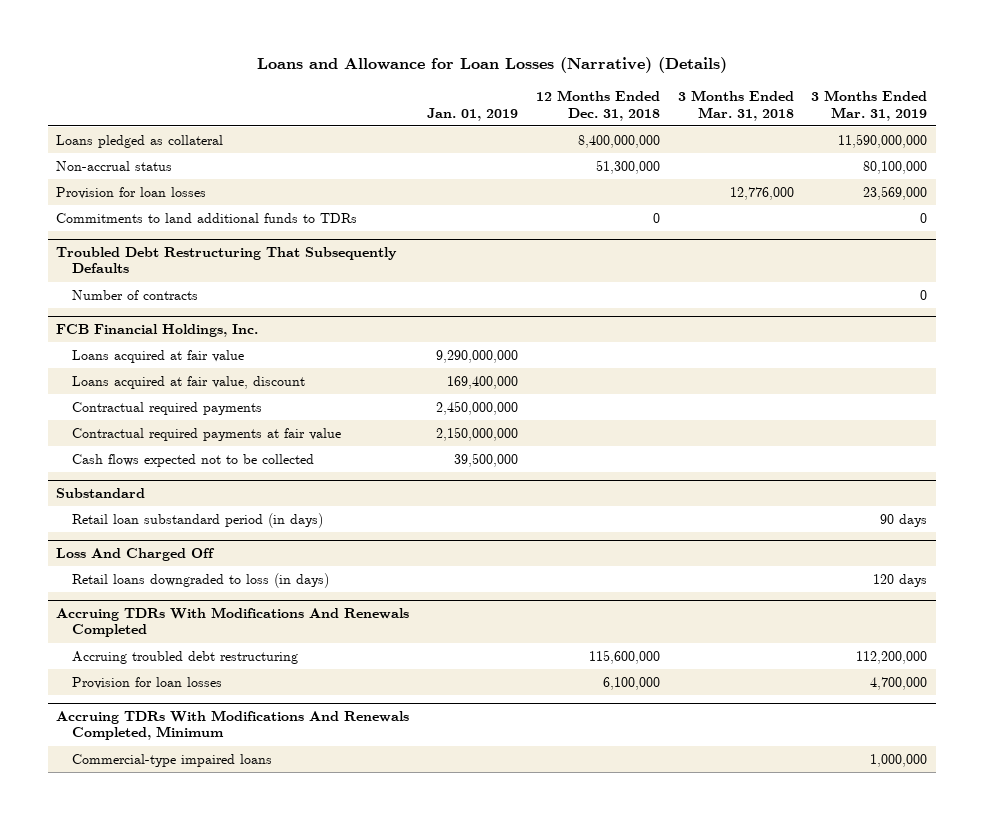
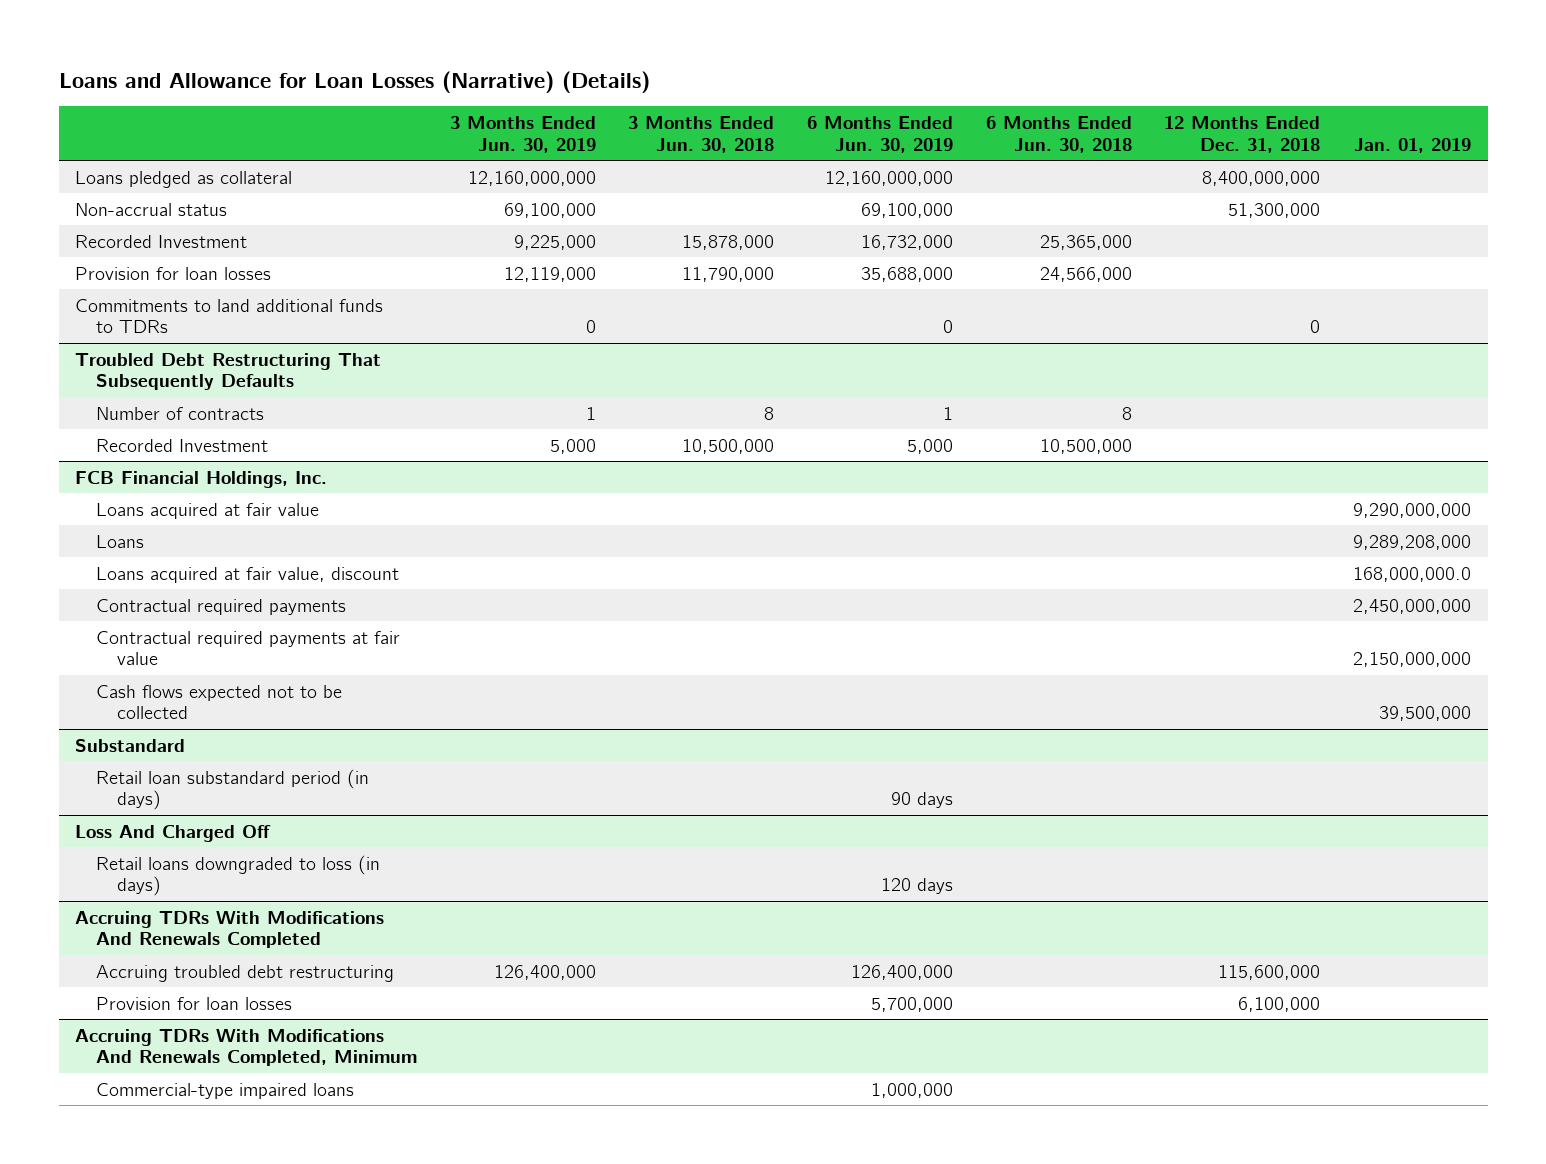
[677,90,794,121] 3 Months Ended Mar. 31, 2018 -> none
[811,90,928,121] 3 Months Ended Mar. 31, 2019 -> none
none -> [449,115,596,153] 3 Months Ended Jun. 30, 2019
none -> [628,115,775,153] 3 Months Ended Jun. 30, 2018
none -> [807,115,954,153] 6 Months Ended Jun. 30, 2019
none -> [985,115,1132,153] 6 Months Ended Jun. 30, 2018
none -> [75,234,248,248] Recorded Investment
none -> [96,438,269,452] Recorded Investment
none -> [96,534,145,548] Loans
[447,375,519,389] 169,400,000 -> [1353,566,1472,582] 168,000,000.0

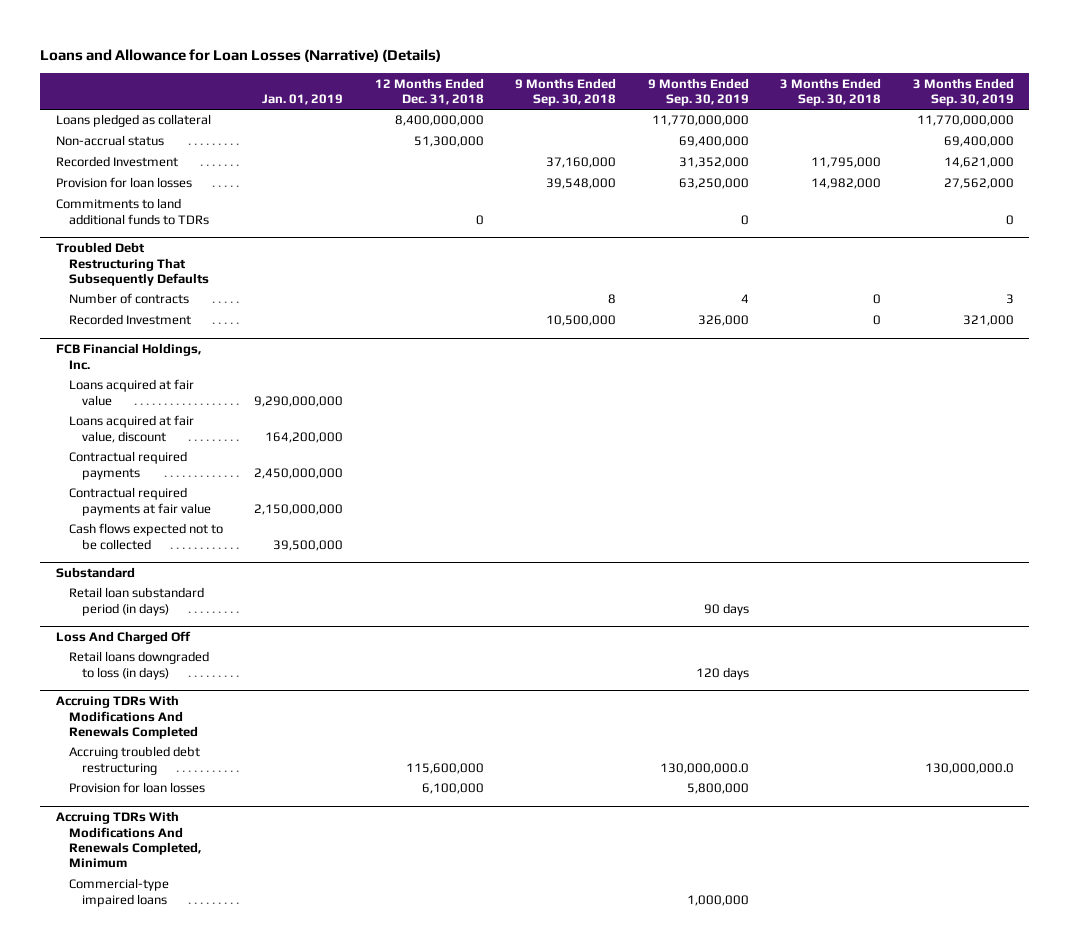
[449,115,596,153] 3 Months Ended Jun. 30, 2019 -> none
[628,115,775,153] 3 Months Ended Jun. 30, 2018 -> none
[807,115,954,153] 6 Months Ended Jun. 30, 2019 -> none
[985,115,1132,153] 6 Months Ended Jun. 30, 2018 -> none
none -> [515,77,617,107] 9 Months Ended Sep. 30, 2018
none -> [647,77,749,107] 9 Months Ended Sep. 30, 2019
none -> [780,77,882,107] 3 Months Ended Sep. 30, 2018
none -> [912,77,1014,107] 3 Months Ended Sep. 30, 2019
[96,534,145,548] Loans -> none
[1353,566,1472,582] 168,000,000.0 -> [265,431,344,443] 164,200,000

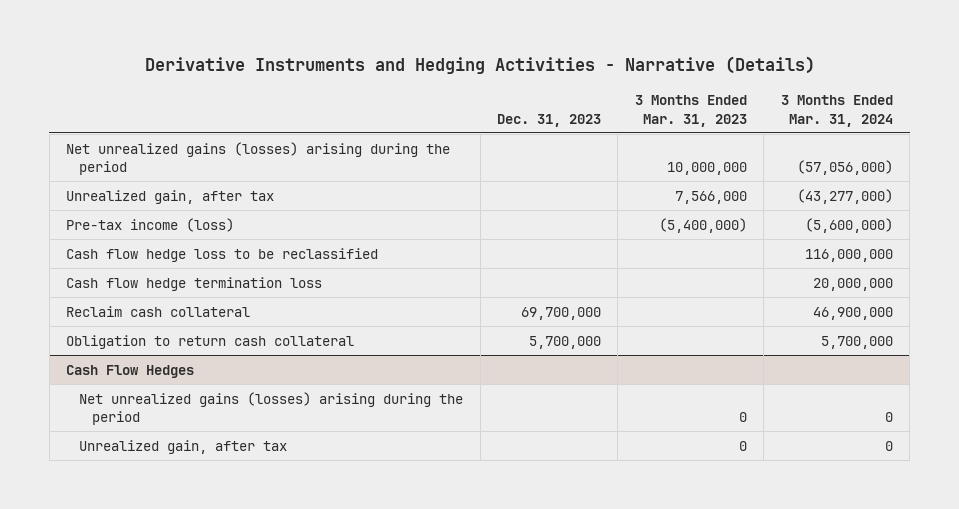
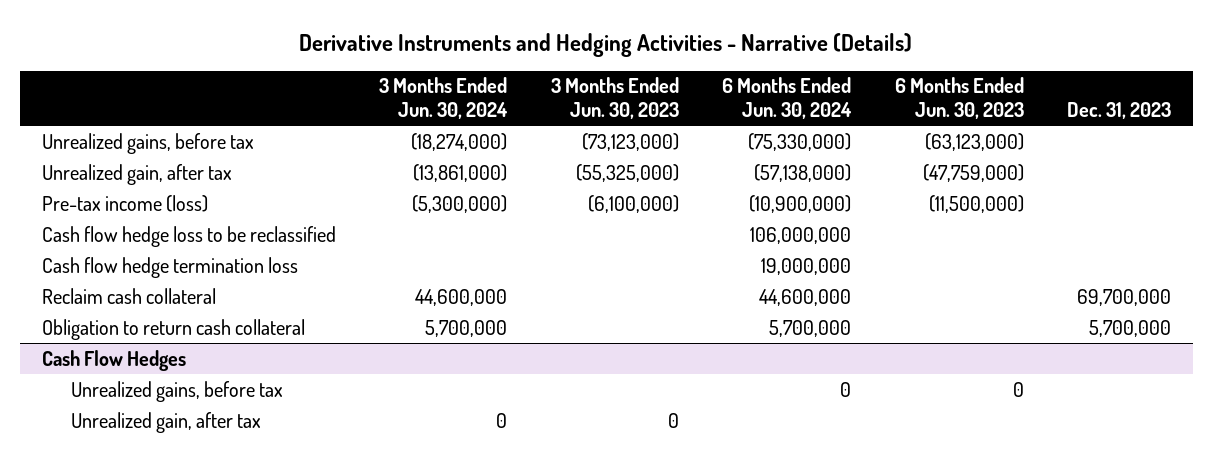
[634,95,747,127] 3 Months Ended Mar. 31, 2023 -> none
[780,95,893,127] 3 Months Ended Mar. 31, 2024 -> none
none -> [379,77,509,120] 3 Months Ended Jun. 30, 2024
none -> [550,77,679,120] 3 Months Ended Jun. 30, 2023
none -> [722,77,853,120] 6 Months Ended Jun. 30, 2024
none -> [894,77,1024,120] 6 Months Ended Jun. 30, 2023
[66,141,451,175] Net unrealized gains (losses) arising during the period -> [41,132,254,154] Unrealized gains, before tax
[79,391,464,425] Net unrealized gains (losses) arising during the period -> [71,380,284,402] Unrealized gains, before tax

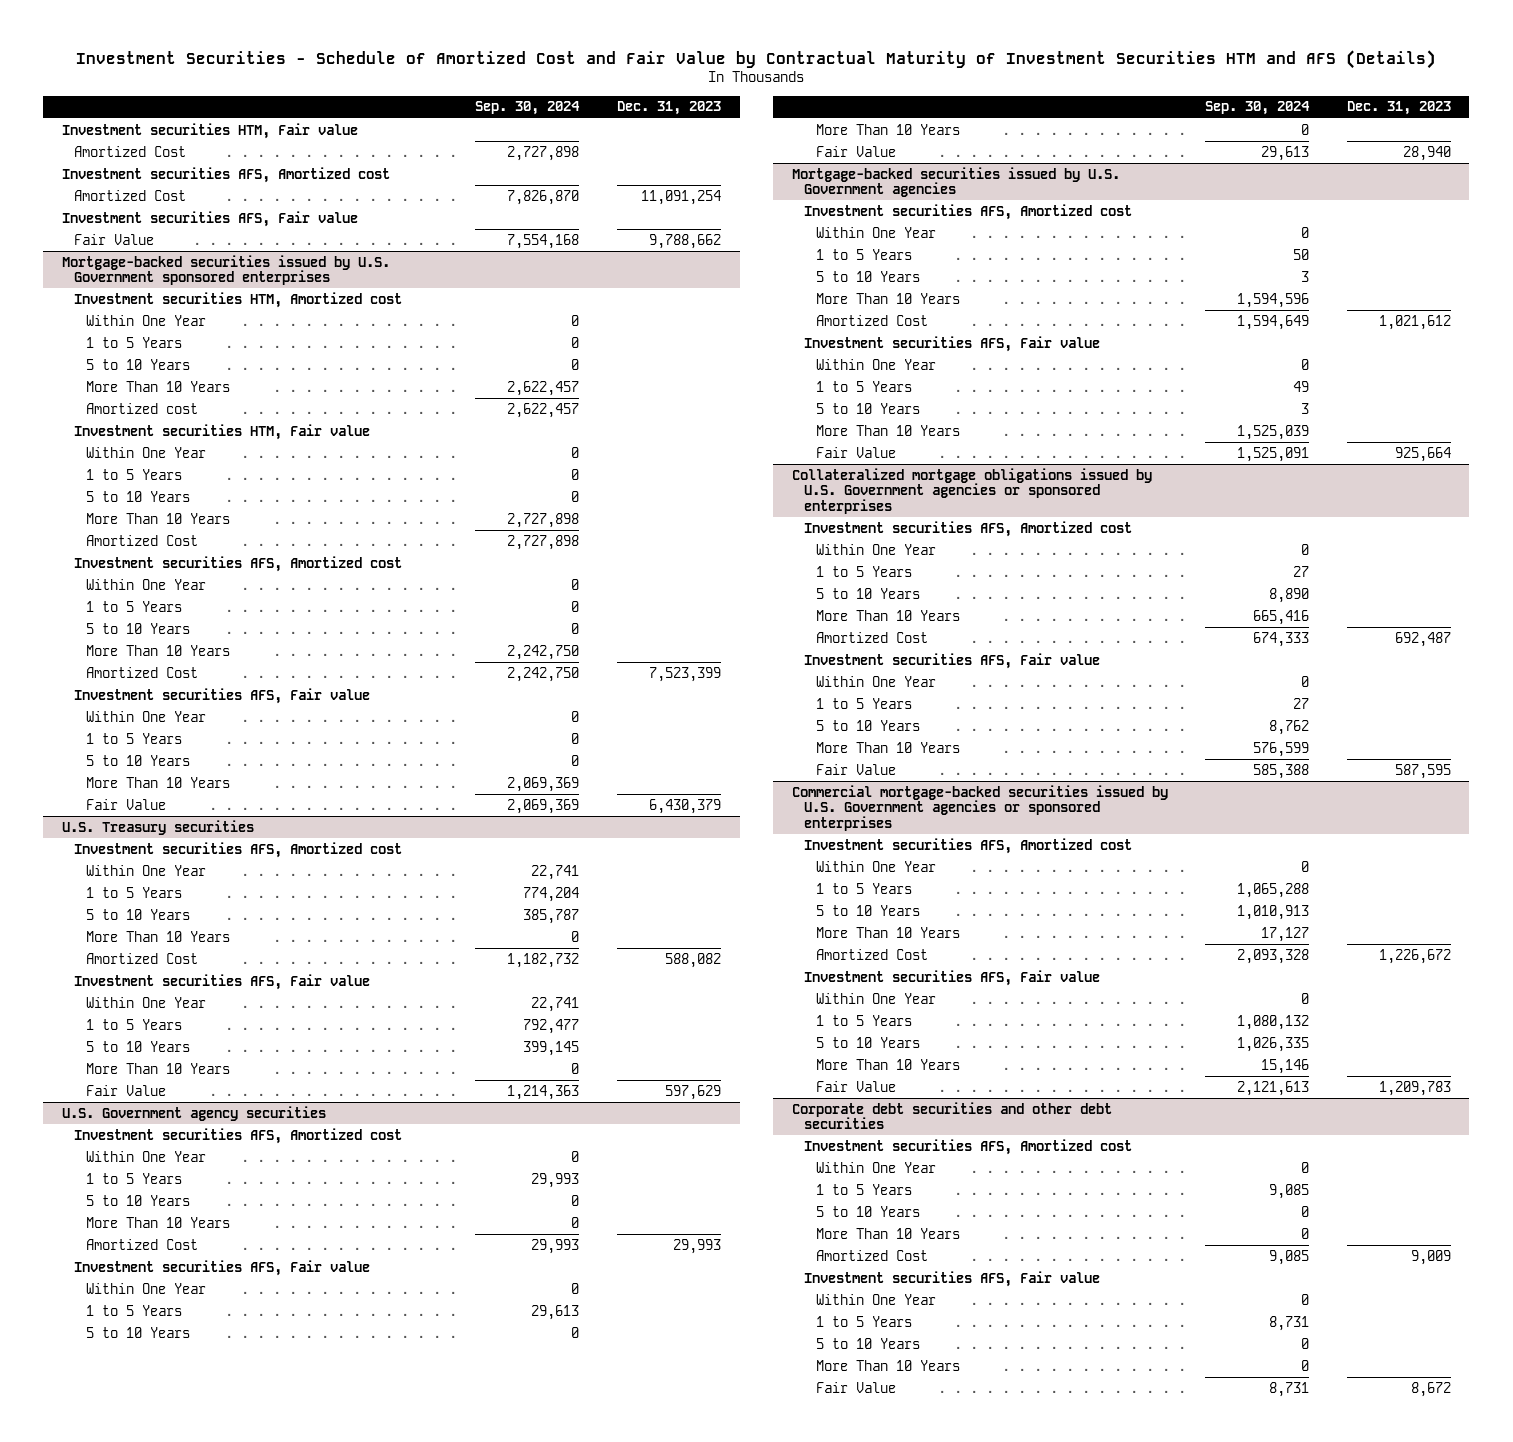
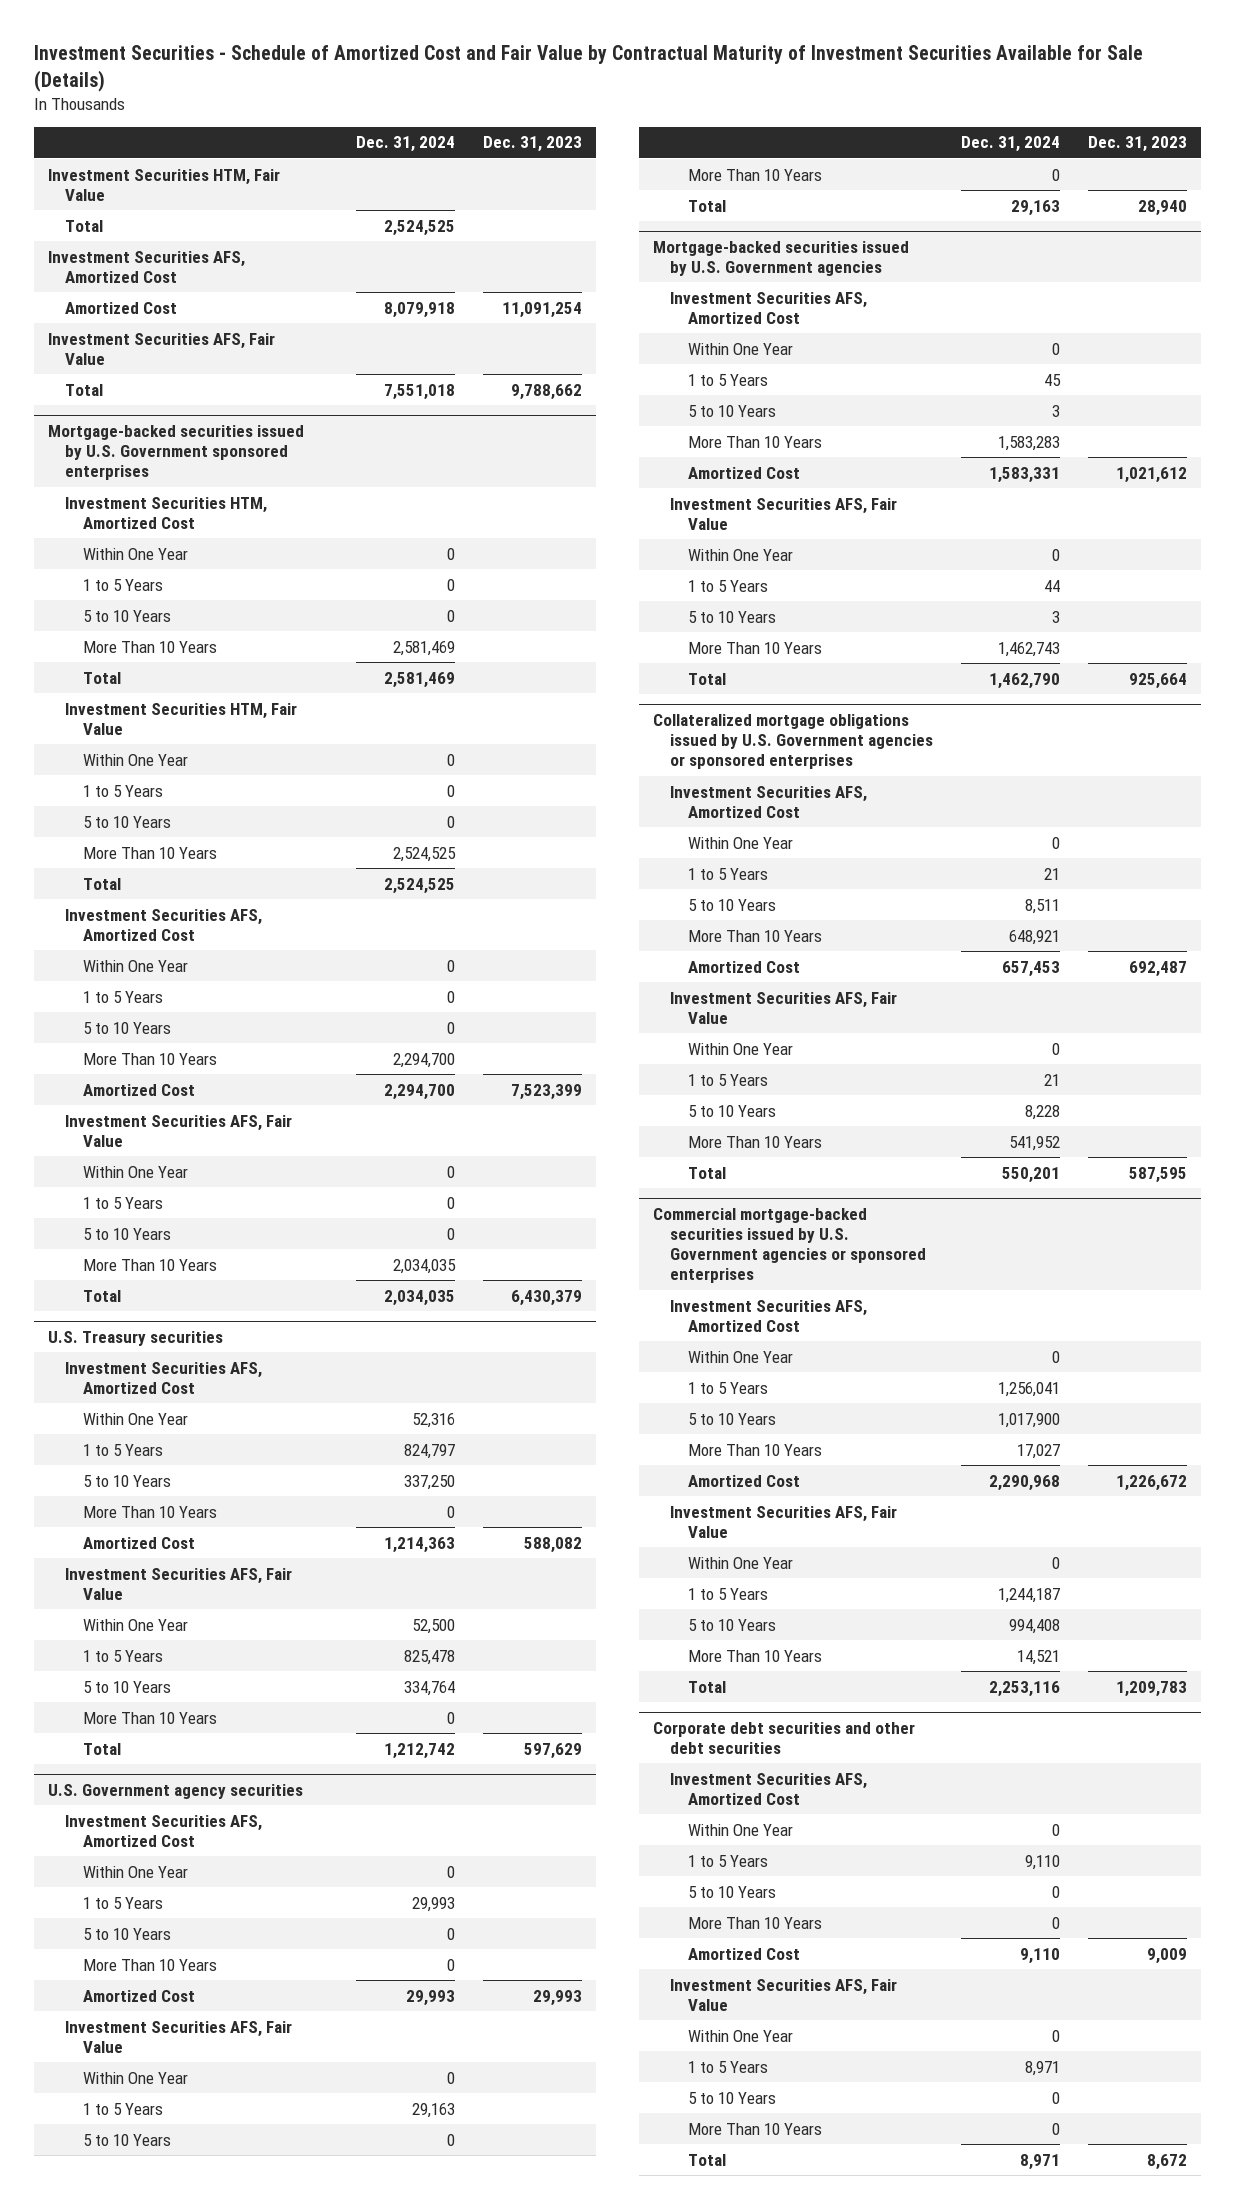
[76,50,1437,70] Investment Securities - Schedule of Amortized Cost and Fair Value by Contractual Maturity of Investment Securities HTM and AFS (Details) -> [33,45,1143,92] Investment Securities - Schedule of Amortized Cost and Fair Value by Contractual Maturity of Investment Securities Available for Sale (Details)
[475,101,581,116] Sep. 30, 2024 -> none
none -> [356,136,456,153] Dec. 31, 2024
[62,122,359,139] Investment securities HTM, Fair value -> [47,168,280,201] Investment Securities HTM, Fair Value
[74,145,187,157] Amortized Cost -> [65,219,104,232] Total
[62,166,391,183] Investment securities AFS, Amortized cost -> [47,250,245,283] Investment Securities AFS, Amortized Cost
[62,210,359,227] Investment securities AFS, Fair value -> [47,332,275,365] Investment Securities AFS, Fair Value
[74,233,155,245] Fair Value -> [65,383,104,396] Total
[74,291,403,308] Investment securities HTM, Amortized cost -> [65,496,268,529] Investment Securities HTM, Amortized Cost
[86,402,199,414] Amortized cost -> [83,671,122,684] Total
[74,423,371,440] Investment securities HTM, Fair value -> [65,702,298,735] Investment Securities HTM, Fair Value
[86,534,199,546] Amortized Cost -> [83,877,122,890] Total
[74,555,403,572] Investment securities AFS, Amortized cost -> [65,908,263,941] Investment Securities AFS, Amortized Cost
[74,687,371,704] Investment securities AFS, Fair value -> [65,1114,293,1147] Investment Securities AFS, Fair Value
[86,798,167,810] Fair Value -> [83,1289,122,1302] Total
[74,841,403,858] Investment securities AFS, Amortized cost -> [65,1361,263,1394] Investment Securities AFS, Amortized Cost
[74,973,371,990] Investment securities AFS, Fair value -> [65,1567,293,1600] Investment Securities AFS, Fair Value
[86,1084,167,1096] Fair Value -> [83,1742,122,1755] Total
[74,1127,403,1144] Investment securities AFS, Amortized cost -> [65,1814,263,1847] Investment Securities AFS, Amortized Cost
[74,1259,371,1276] Investment securities AFS, Fair value -> [65,2020,293,2053] Investment Securities AFS, Fair Value
[815,145,896,157] Fair Value -> [688,199,727,212] Total
[803,203,1132,220] Investment securities AFS, Amortized cost -> [670,291,868,324] Investment Securities AFS, Amortized Cost
[803,335,1100,352] Investment securities AFS, Fair value -> [670,497,898,530] Investment Securities AFS, Fair Value
[815,446,896,458] Fair Value -> [688,672,727,685] Total
[803,520,1132,537] Investment securities AFS, Amortized cost -> [670,785,868,818] Investment Securities AFS, Amortized Cost
[803,652,1100,669] Investment securities AFS, Fair value -> [670,991,898,1024] Investment Securities AFS, Fair Value
[815,763,896,775] Fair Value -> [688,1166,727,1179] Total
[803,837,1132,854] Investment securities AFS, Amortized cost -> [670,1299,868,1332] Investment Securities AFS, Amortized Cost
[803,969,1100,986] Investment securities AFS, Fair value -> [670,1505,898,1538] Investment Securities AFS, Fair Value
[815,1080,896,1092] Fair Value -> [688,1680,727,1693] Total
[803,1138,1132,1155] Investment securities AFS, Amortized cost -> [670,1772,868,1805] Investment Securities AFS, Amortized Cost
[803,1270,1100,1287] Investment securities AFS, Fair value -> [670,1978,898,2011] Investment Securities AFS, Fair Value
[815,1381,896,1393] Fair Value -> [688,2153,727,2166] Total

